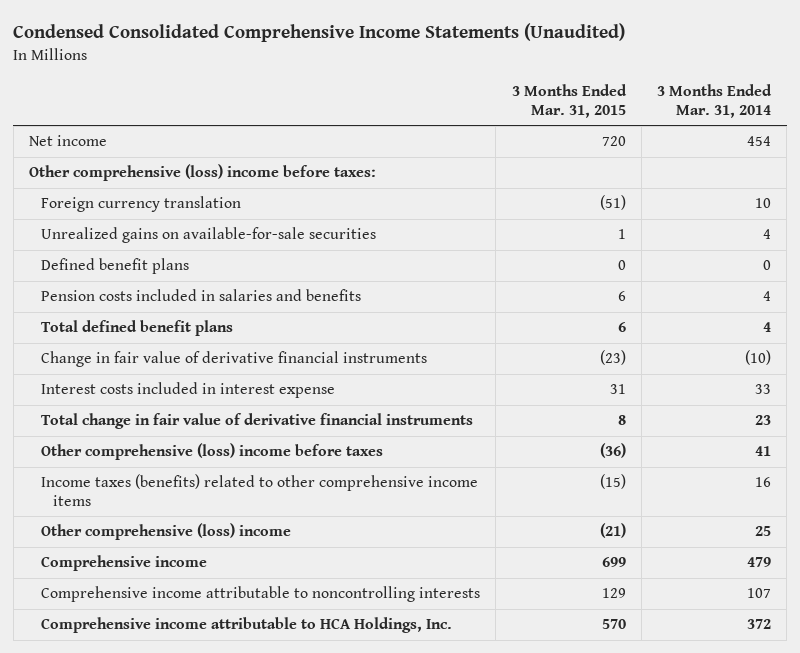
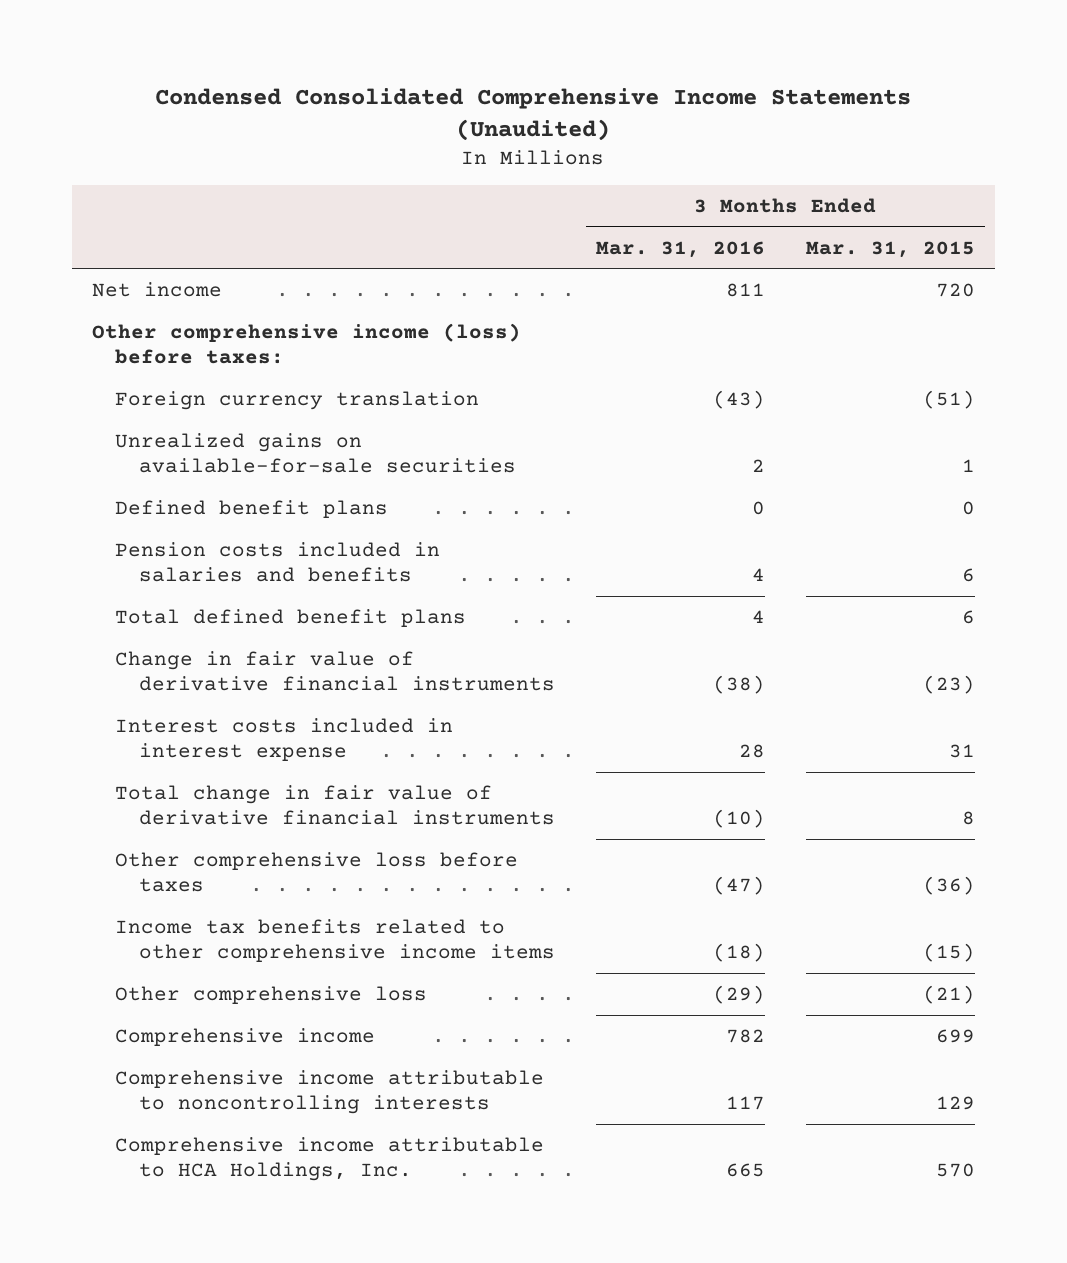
[657,83,773,118] 3 Months Ended Mar. 31, 2014 -> none
none -> [595,240,765,258] Mar. 31, 2016
[29,164,377,182] Other comprehensive (loss) income before taxes: -> [92,322,522,365] Other comprehensive income (loss) before taxes:
[41,443,384,461] Other comprehensive (loss) income before taxes -> [115,851,519,893] Other comprehensive loss before taxes
[41,474,479,506] Income taxes (benefits) related to other comprehensive income items -> [115,918,555,963] Income tax benefits related to other comprehensive income items
[41,523,292,541] Other comprehensive (loss) income -> [115,985,428,1004] Other comprehensive loss

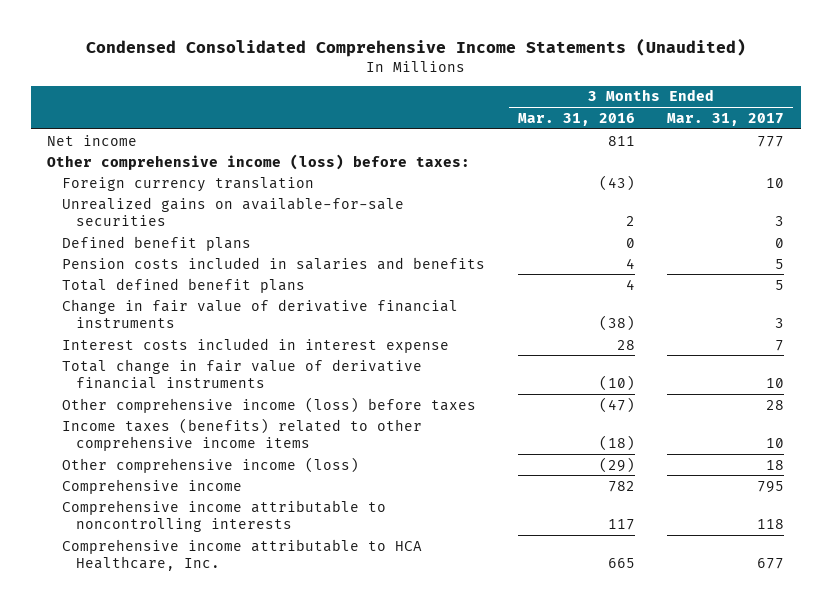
[805,240,975,258] Mar. 31, 2015 -> none
none -> [667,112,785,126] Mar. 31, 2017
[115,851,519,893] Other comprehensive loss before taxes -> [61,396,476,413] Other comprehensive income (loss) before taxes
[115,918,555,963] Income tax benefits related to other comprehensive income items -> [61,417,422,452] Income taxes (benefits) related to other comprehensive income items
[115,985,428,1004] Other comprehensive loss -> [61,456,359,473] Other comprehensive income (loss)
[115,1136,545,1182] Comprehensive income attributable to HCA Holdings, Inc. -> [61,538,422,572] Comprehensive income attributable to HCA Healthcare, Inc.

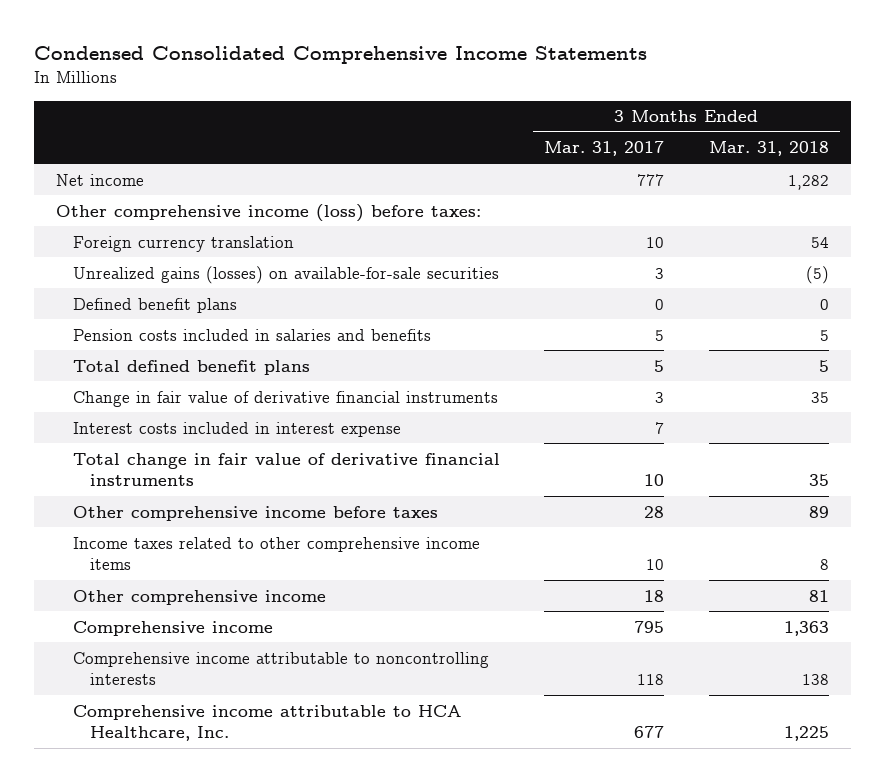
[85,37,746,57] Condensed Consolidated Comprehensive Income Statements (Unaudited) -> [33,46,647,65] Condensed Consolidated Comprehensive Income Statements
[517,112,635,126] Mar. 31, 2016 -> none
none -> [708,141,829,157] Mar. 31, 2018
[61,196,404,227] Unrealized gains on available-for-sale securities -> [72,265,499,284] Unrealized gains (losses) on available-for-sale securities
[61,396,476,413] Other comprehensive income (loss) before taxes -> [72,505,438,521] Other comprehensive income before taxes
[61,417,422,452] Income taxes (benefits) related to other comprehensive income items -> [72,536,480,571] Income taxes related to other comprehensive income items
[61,456,359,473] Other comprehensive income (loss) -> [72,589,326,605] Other comprehensive income

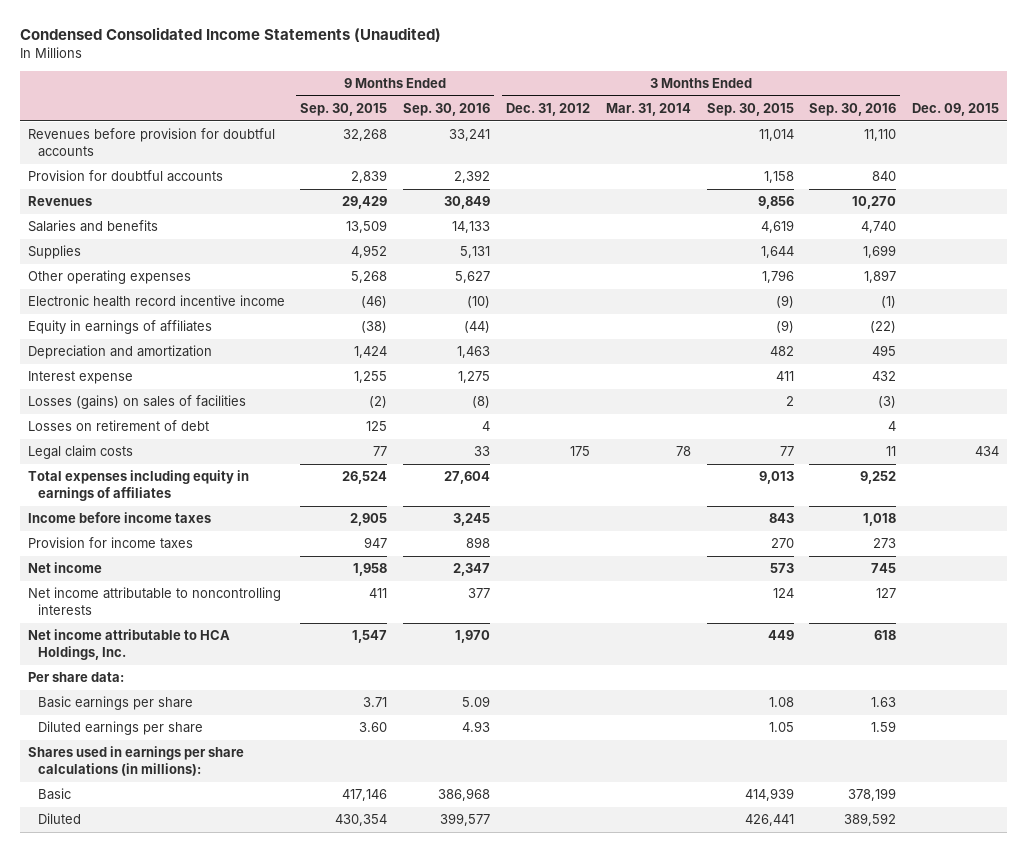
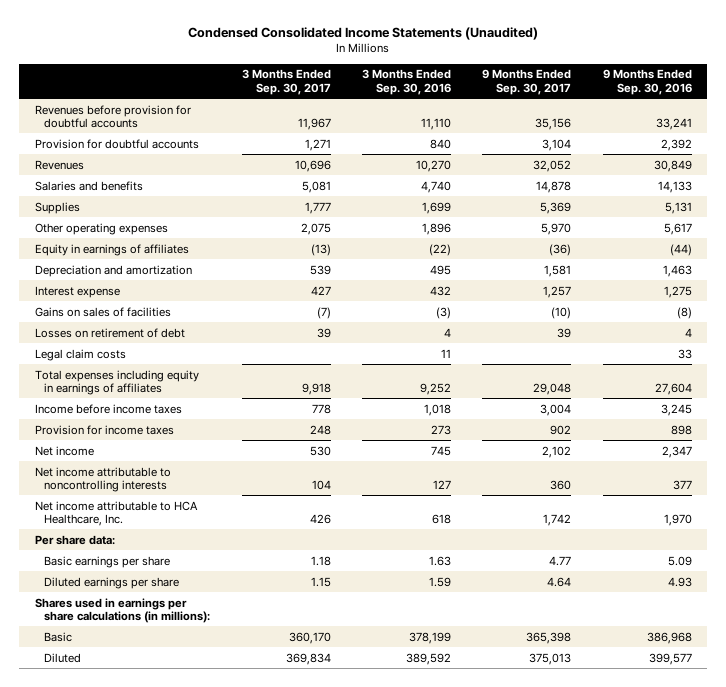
[300,102,388,116] Sep. 30, 2015 -> none
[505,102,590,116] Dec. 31, 2012 -> none
[605,102,691,116] Mar. 31, 2014 -> none
[706,102,794,116] Sep. 30, 2015 -> none
[912,102,1000,116] Dec. 09, 2015 -> none
none -> [241,69,331,95] 3 Months Ended Sep. 30, 2017
none -> [482,69,572,95] 9 Months Ended Sep. 30, 2017
[27,295,285,308] Electronic health record incentive income -> none
[455,271,491,284] 5,627 -> [663,222,692,235] 5,617
[864,270,897,284] 1,897 -> [421,222,451,235] 1,896
[27,395,246,410] Losses (gains) on sales of facilities -> [34,306,171,317] Gains on sales of facilities
[27,629,230,660] Net income attributable to HCA Holdings, Inc. -> [34,500,198,526] Net income attributable to HCA Healthcare, Inc.

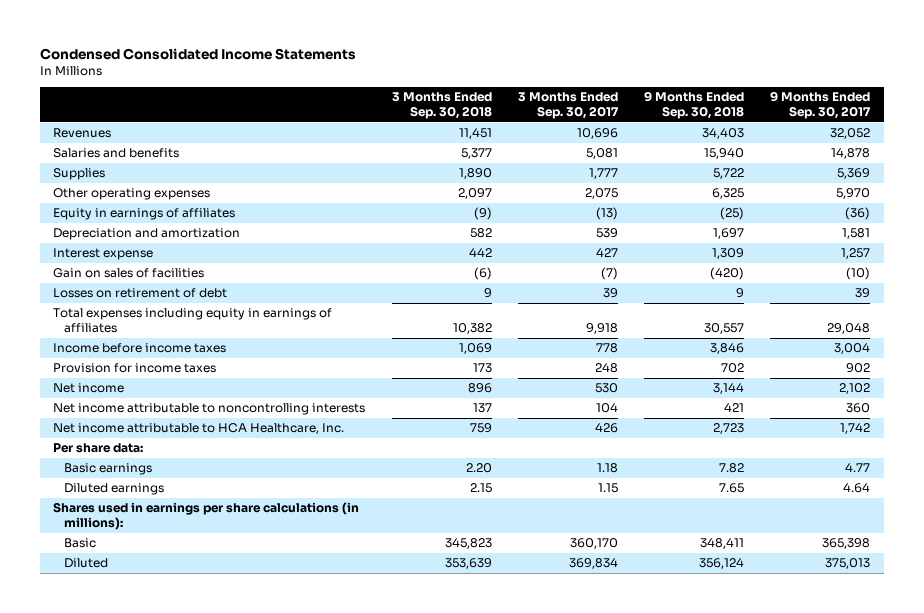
[188,26,539,40] Condensed Consolidated Income Statements (Unaudited) -> [40,47,357,60] Condensed Consolidated Income Statements
[361,69,451,95] 3 Months Ended Sep. 30, 2016 -> none
[602,69,692,95] 9 Months Ended Sep. 30, 2016 -> none
none -> [391,92,492,120] 3 Months Ended Sep. 30, 2018
none -> [644,91,745,120] 9 Months Ended Sep. 30, 2018
[34,104,191,128] Revenues before provision for doubtful accounts -> none
[34,138,199,149] Provision for doubtful accounts -> none
[34,306,171,317] Gains on sales of facilities -> [53,268,205,279] Gain on sales of facilities
[34,348,126,361] Legal claim costs -> none
[44,555,171,568] Basic earnings per share -> [63,463,152,476] Basic earnings
[44,576,180,589] Diluted earnings per share -> [63,483,164,496] Diluted earnings

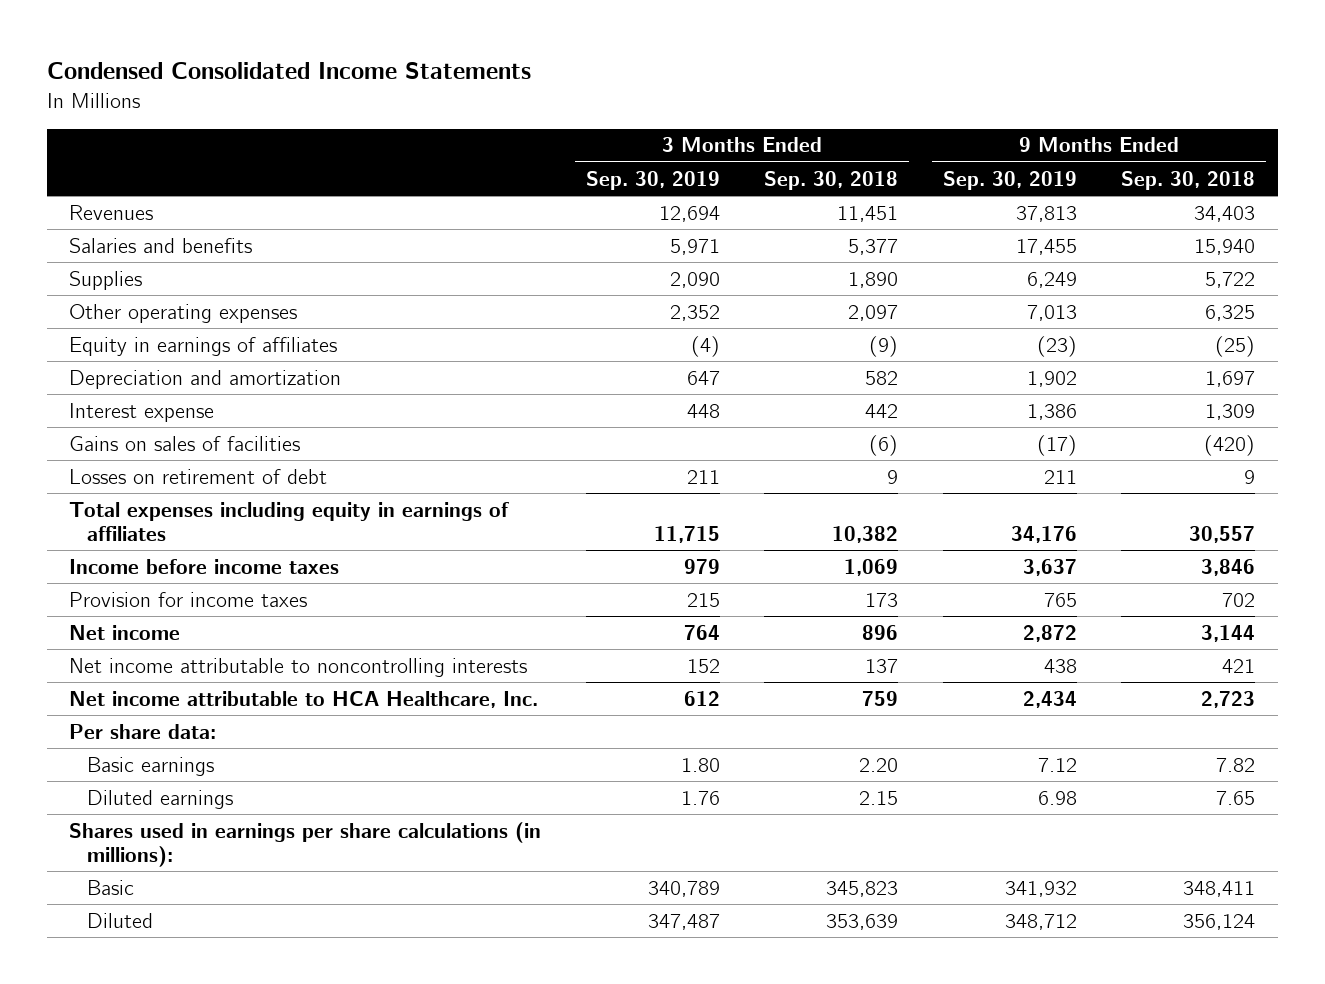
[517,92,619,120] 3 Months Ended Sep. 30, 2017 -> none
[770,91,872,120] 9 Months Ended Sep. 30, 2017 -> none
none -> [585,170,720,190] Sep. 30, 2019
none -> [942,170,1077,190] Sep. 30, 2019
[53,268,205,279] Gain on sales of facilities -> [69,435,301,451] Gains on sales of facilities

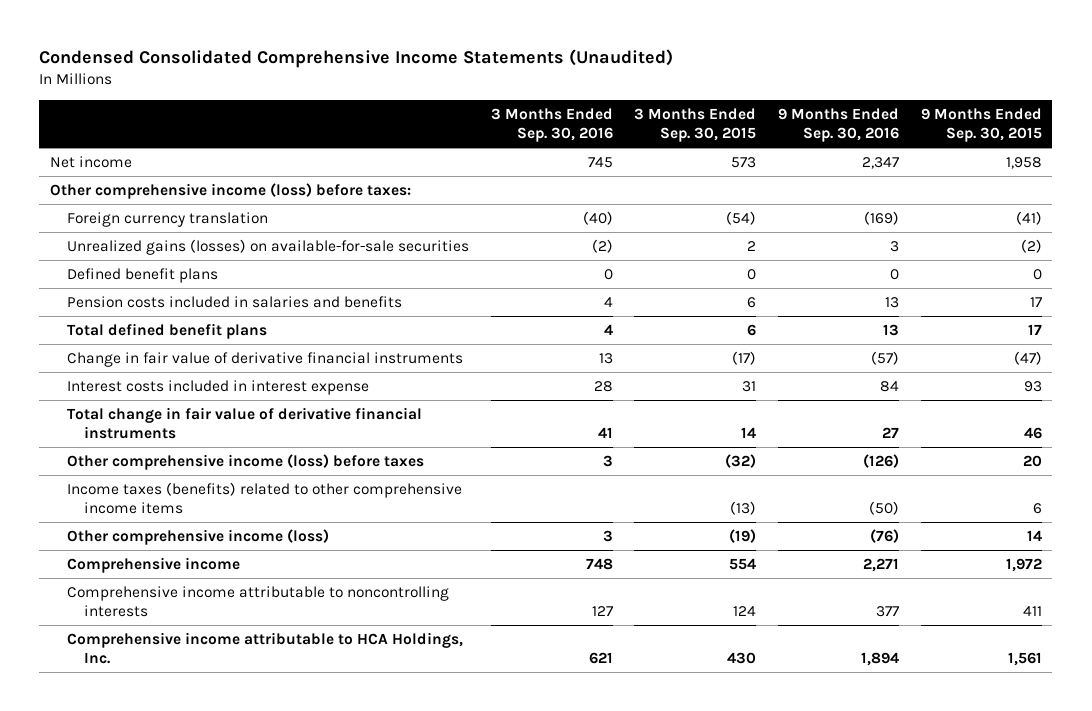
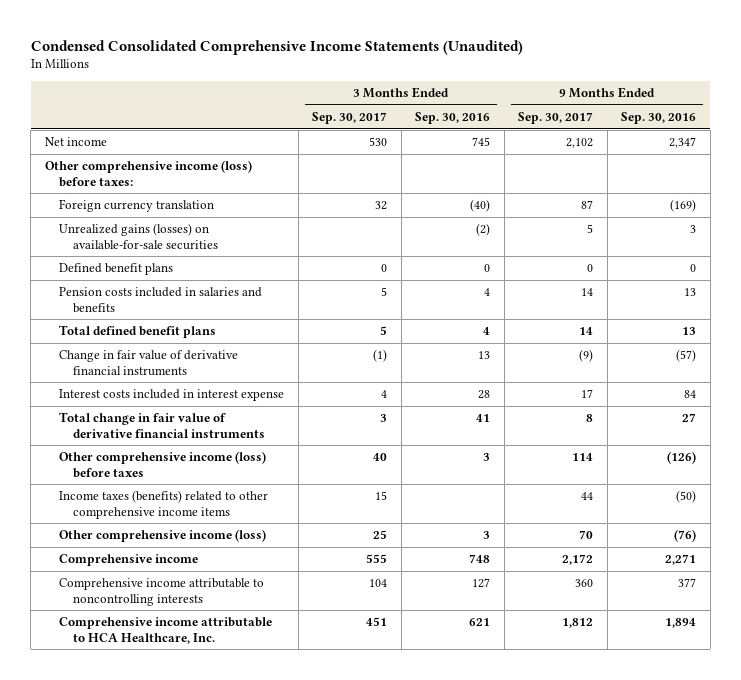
[634,108,757,142] 3 Months Ended Sep. 30, 2015 -> none
[920,108,1042,142] 9 Months Ended Sep. 30, 2015 -> none
none -> [312,111,388,124] Sep. 30, 2017
none -> [518,111,594,124] Sep. 30, 2017
[67,632,464,664] Comprehensive income attributable to HCA Holdings, Inc. -> [59,617,273,644] Comprehensive income attributable to HCA Healthcare, Inc.

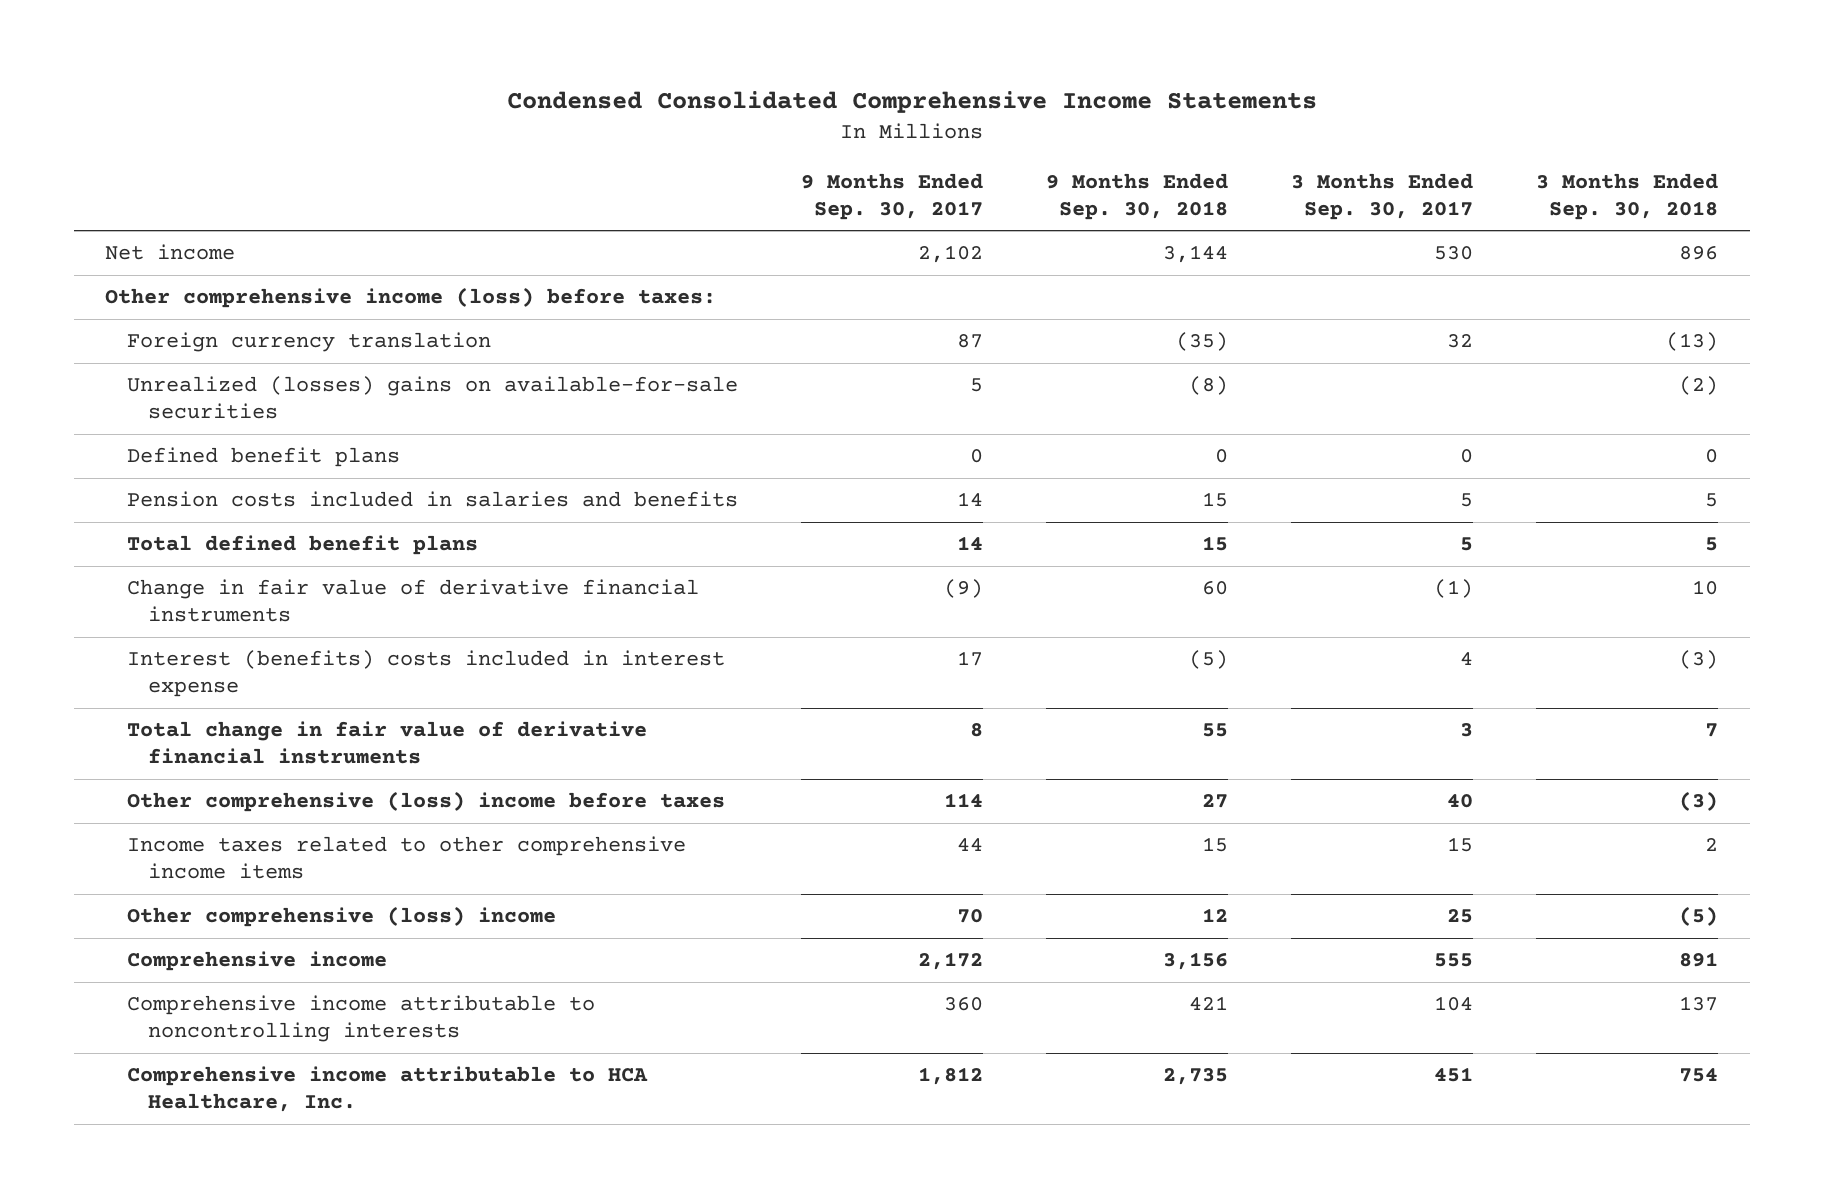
[30,39,523,55] Condensed Consolidated Comprehensive Income Statements (Unaudited) -> [506,90,1317,113] Condensed Consolidated Comprehensive Income Statements
[415,111,491,124] Sep. 30, 2016 -> none
[621,111,697,124] Sep. 30, 2016 -> none
none -> [1045,172,1228,220] 9 Months Ended Sep. 30, 2018
none -> [1536,172,1719,220] 3 Months Ended Sep. 30, 2018
[59,223,219,250] Unrealized gains (losses) on available-for-sale securities -> [126,376,738,420] Unrealized (losses) gains on available-for-sale securities
[59,389,285,402] Interest costs included in interest expense -> [126,650,725,698] Interest (benefits) costs included in interest expense
[59,451,267,478] Other comprehensive income (loss) before taxes -> [126,791,725,813] Other comprehensive (loss) income before taxes
[59,490,269,519] Income taxes (benefits) related to other comprehensive income items -> [126,836,686,880] Income taxes related to other comprehensive income items
[59,529,267,543] Other comprehensive income (loss) -> [126,906,556,928] Other comprehensive (loss) income

